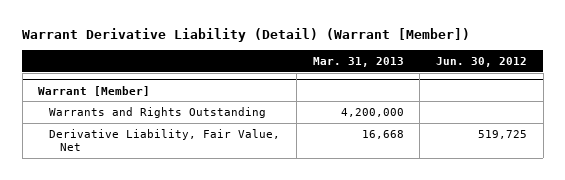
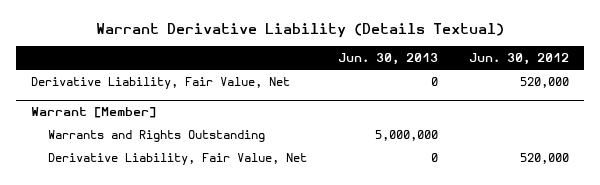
[22,28,471,43] Warrant Derivative Liability (Detail) (Warrant [Member]) -> [96,23,505,39] Warrant Derivative Liability (Details Textual)
[312,57,404,68] Mar. 31, 2013 -> none
none -> [337,53,438,66] Jun. 30, 2013
none -> [31,77,291,90] Derivative Liability, Fair Value, Net
[478,129,528,139] 519,725 -> [519,153,569,165] 520,000

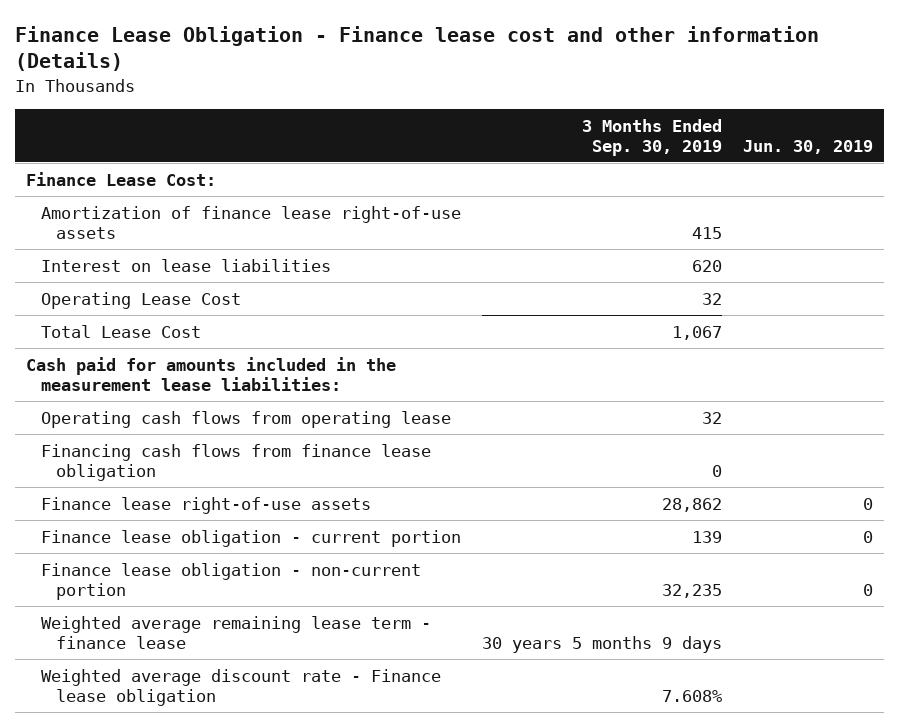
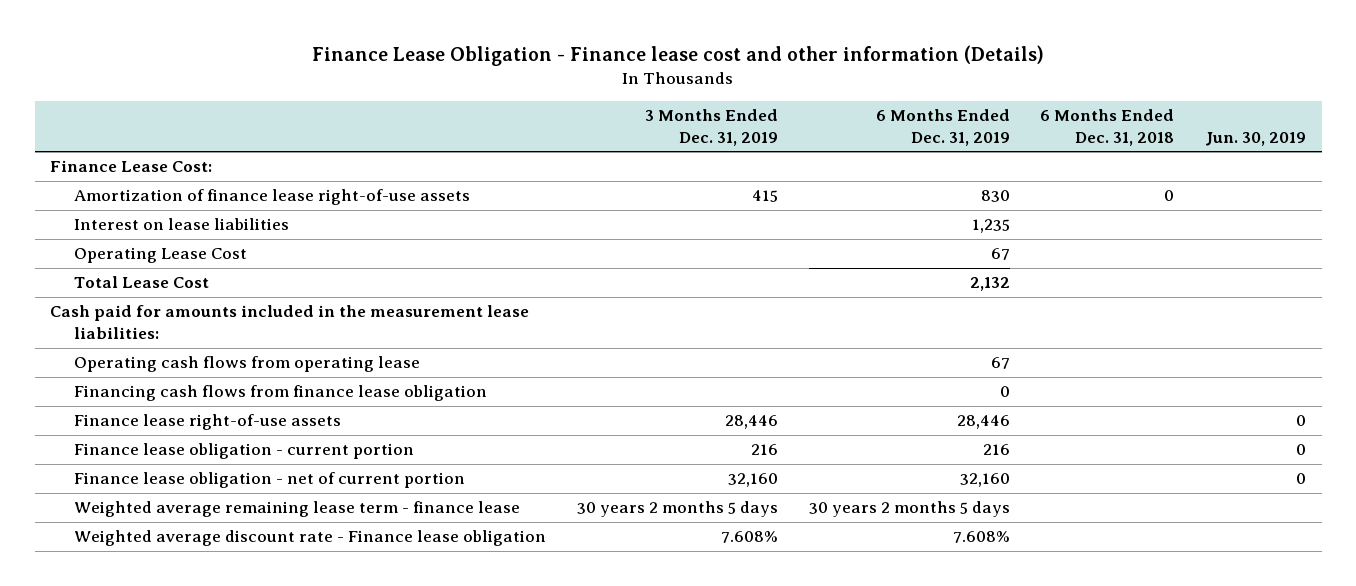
[581,118,722,156] 3 Months Ended Sep. 30, 2019 -> none
none -> [644,108,778,146] 3 Months Ended Dec. 31, 2019
none -> [875,108,1010,146] 6 Months Ended Dec. 31, 2019
none -> [1040,108,1175,146] 6 Months Ended Dec. 31, 2018
[40,562,421,600] Finance lease obligation - non-current portion -> [73,472,465,489] Finance lease obligation - net of current portion

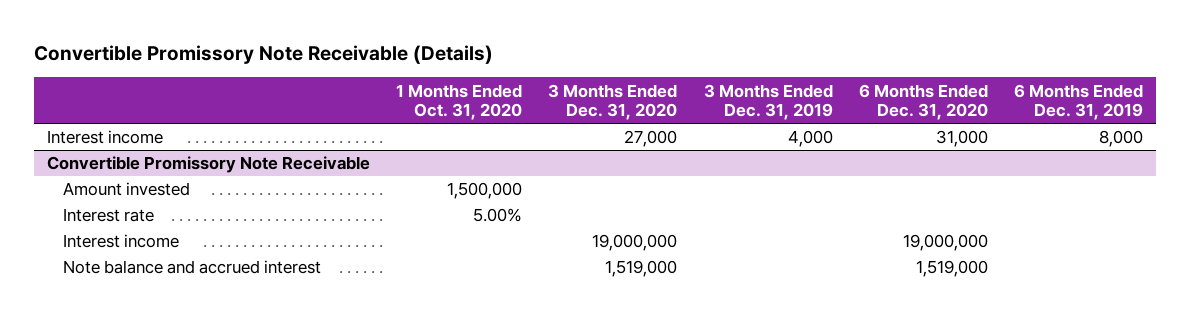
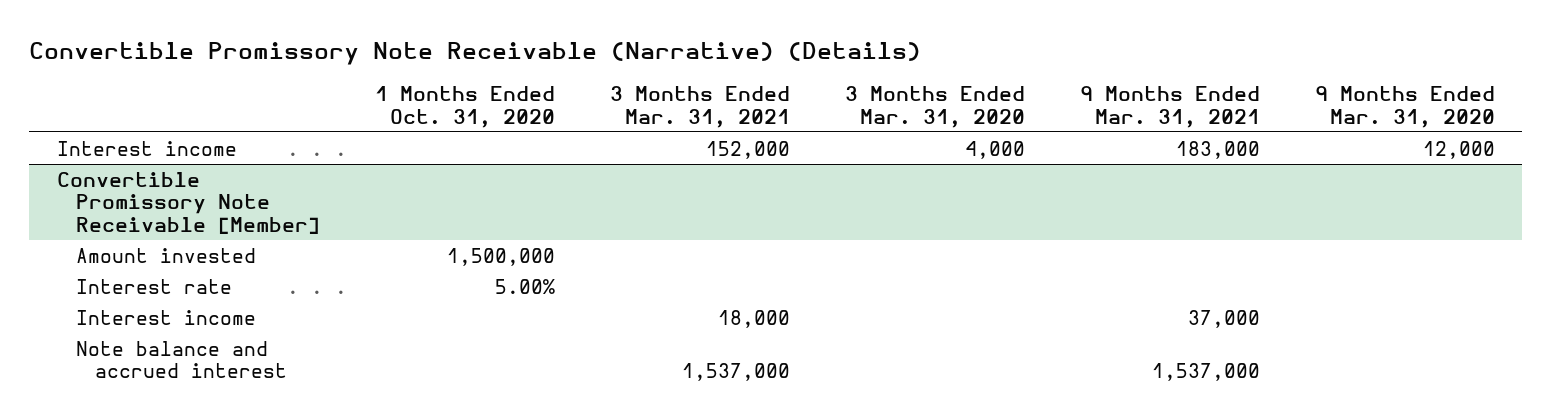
[33,45,493,65] Convertible Promissory Note Receivable (Details) -> [29,42,922,66] Convertible Promissory Note Receivable (Narrative) (Details)
[548,83,678,121] 3 Months Ended Dec. 31, 2020 -> none
[703,83,833,121] 3 Months Ended Dec. 31, 2019 -> none
[859,83,989,121] 6 Months Ended Dec. 31, 2020 -> none
[1014,83,1144,121] 6 Months Ended Dec. 31, 2019 -> none
none -> [609,85,790,128] 3 Months Ended Mar. 31, 2021
none -> [844,85,1025,128] 3 Months Ended Mar. 31, 2020
none -> [1079,85,1260,128] 9 Months Ended Mar. 31, 2021
none -> [1314,85,1495,128] 9 Months Ended Mar. 31, 2020
[46,156,370,174] Convertible Promissory Note Receivable -> [56,171,320,234] Convertible Promissory Note Receivable [Member]

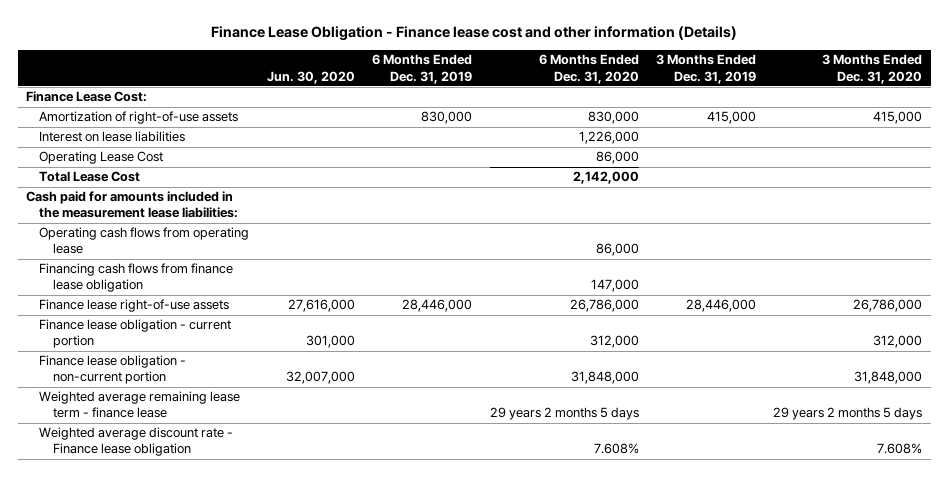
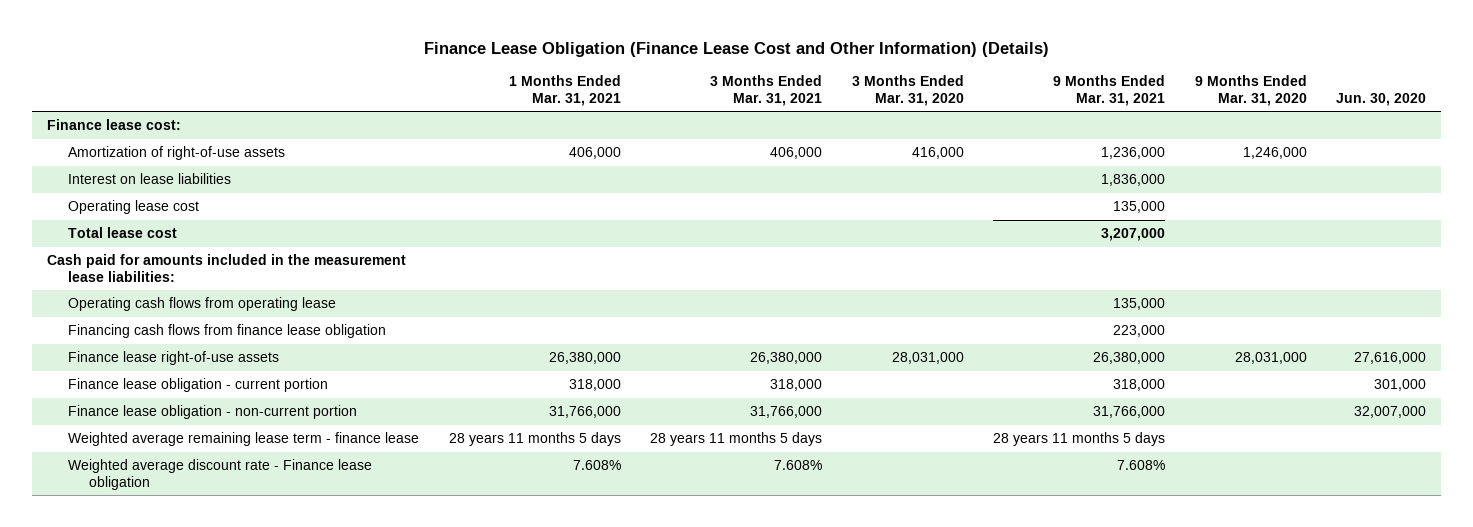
[211,26,738,42] Finance Lease Obligation - Finance lease cost and other information (Details) -> [423,42,1049,58] Finance Lease Obligation (Finance Lease Cost and Other Information) (Details)
[372,54,473,84] 6 Months Ended Dec. 31, 2019 -> none
[538,54,639,84] 6 Months Ended Dec. 31, 2020 -> none
[655,54,756,84] 3 Months Ended Dec. 31, 2019 -> none
[822,54,923,84] 3 Months Ended Dec. 31, 2020 -> none
none -> [508,75,621,106] 1 Months Ended Mar. 31, 2021
none -> [710,75,823,106] 3 Months Ended Mar. 31, 2021
none -> [851,75,964,106] 3 Months Ended Mar. 31, 2020
none -> [1053,75,1166,106] 9 Months Ended Mar. 31, 2021
none -> [1194,75,1307,106] 9 Months Ended Mar. 31, 2020
[26,91,148,103] Finance Lease Cost: -> [46,119,181,131] Finance lease cost:
[39,151,164,165] Operating Lease Cost -> [67,200,199,215] Operating lease cost
[39,171,141,183] Total Lease Cost -> [67,227,177,239] Total lease cost

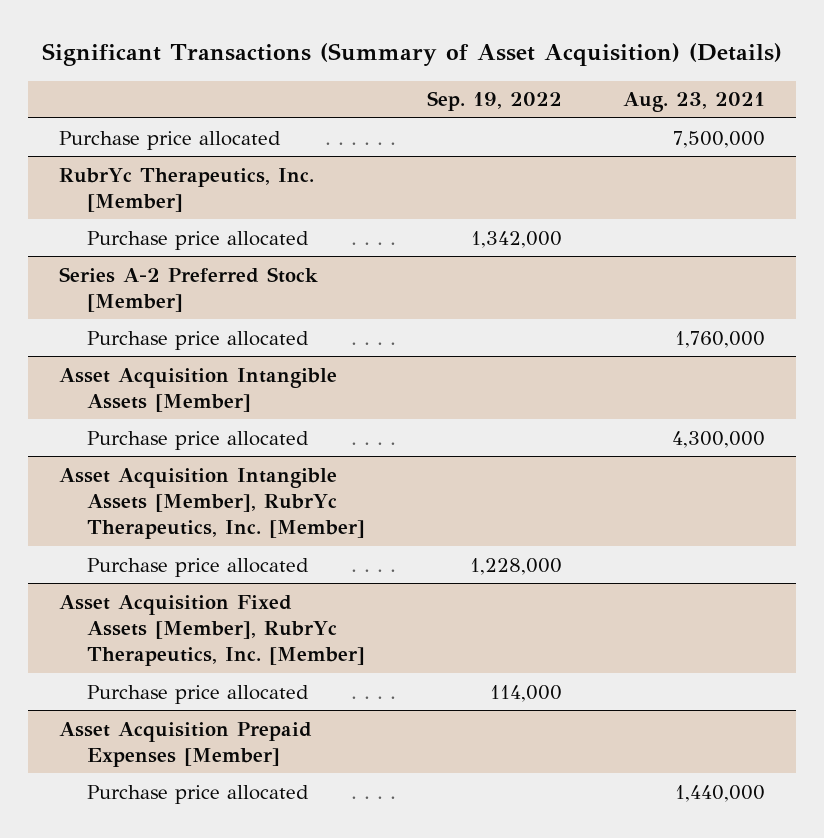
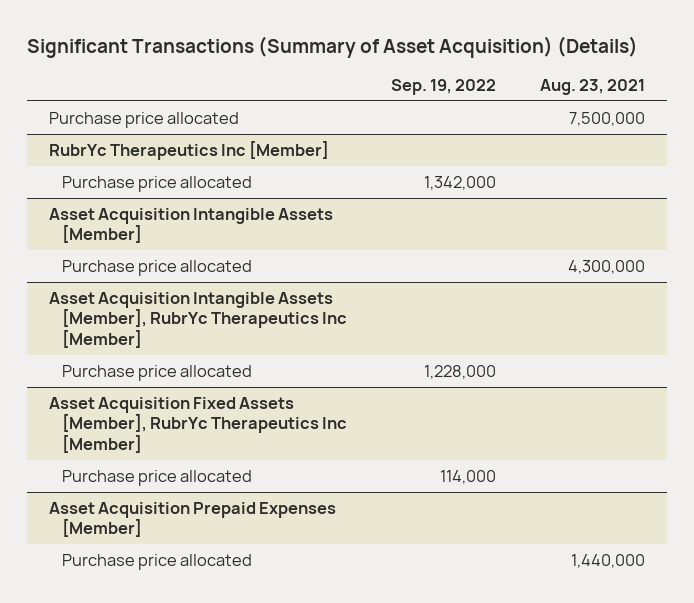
[58,167,314,212] RubrYc Therapeutics, Inc. [Member] -> [48,140,329,160] RubrYc Therapeutics Inc [Member]
[58,266,318,312] Series A-2 Preferred Stock [Member] -> none
[87,330,310,350] Purchase price allocated -> none
[58,467,366,540] Asset Acquisition Intangible Assets [Member], RubrYc Therapeutics, Inc. [Member] -> [48,291,348,348] Asset Acquisition Intangible Assets [Member], RubrYc Therapeutics Inc [Member]
[58,594,366,667] Asset Acquisition Fixed Assets [Member], RubrYc Therapeutics, Inc. [Member] -> [48,396,348,453] Asset Acquisition Fixed Assets [Member], RubrYc Therapeutics Inc [Member]

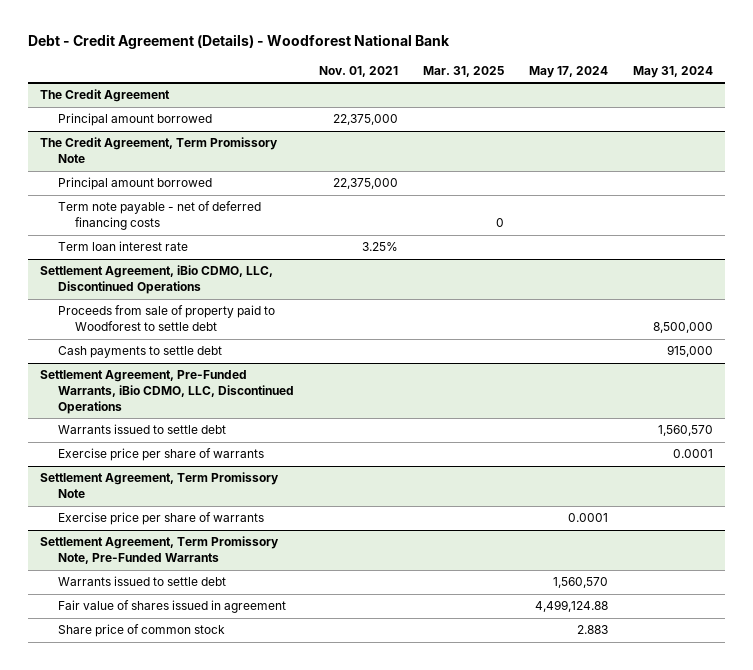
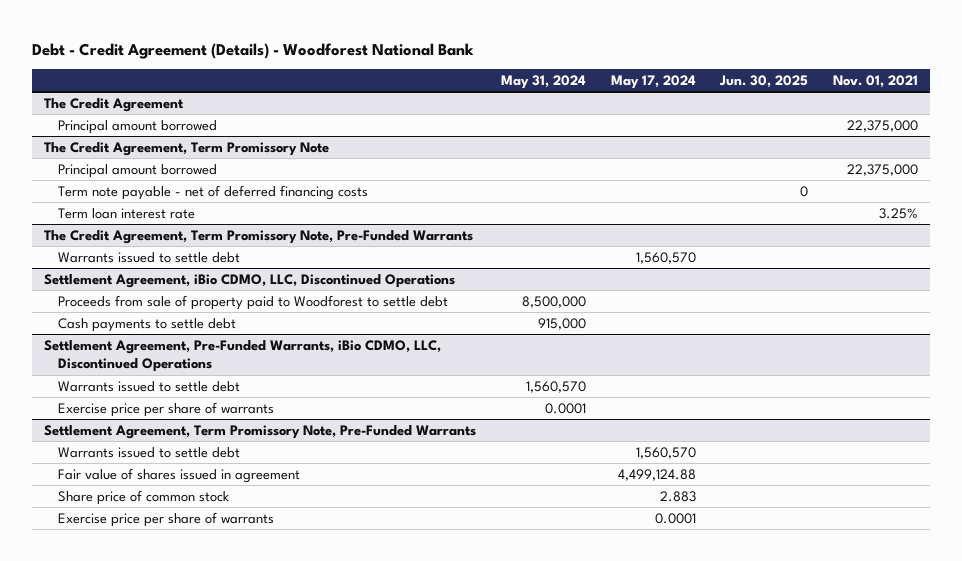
[422,65,504,77] Mar. 31, 2025 -> none
none -> [719,74,809,88] Jun. 30, 2025
none -> [44,229,474,244] The Credit Agreement, Term Promissory Note, Pre-Funded Warrants
none -> [58,251,241,263] Warrants issued to settle debt
[40,472,280,499] Settlement Agreement, Term Promissory Note -> none
[57,512,264,526] Exercise price per share of warrants -> none
none -> [58,511,275,527] Exercise price per share of warrants

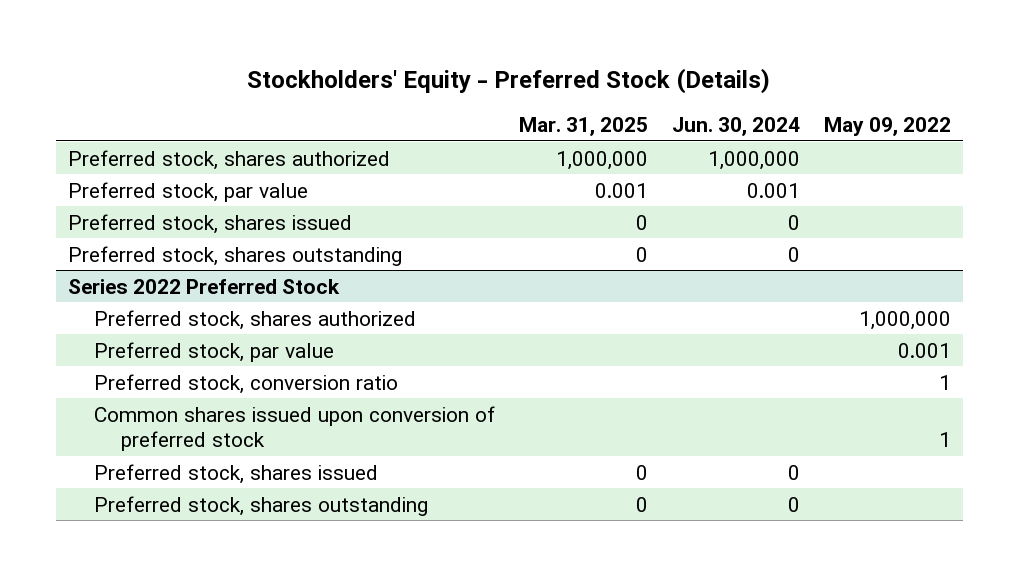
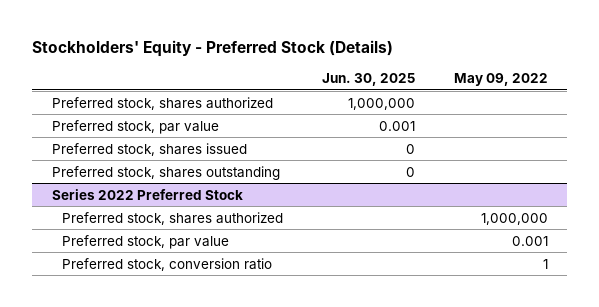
[519,117,649,137] Mar. 31, 2025 -> none
[672,117,801,137] Jun. 30, 2024 -> none
none -> [321,72,415,86] Jun. 30, 2025
[94,405,496,452] Common shares issued upon conversion of preferred stock -> none
[94,463,379,484] Preferred stock, shares issued -> none
[94,495,429,516] Preferred stock, shares outstanding -> none

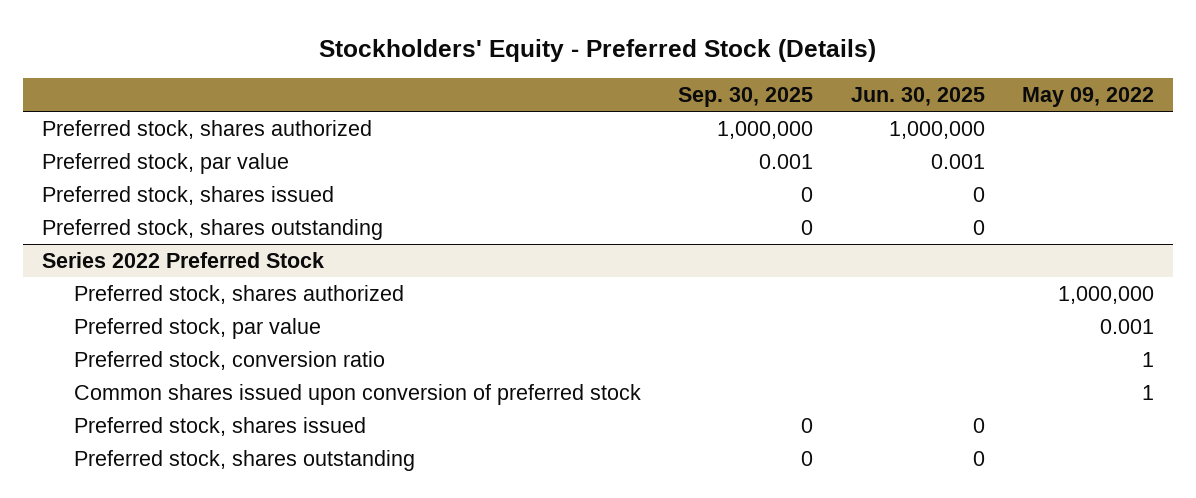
none -> [678,86,814,107] Sep. 30, 2025
none -> [73,383,641,405] Common shares issued upon conversion of preferred stock
none -> [73,416,366,436] Preferred stock, shares issued
none -> [73,449,415,471] Preferred stock, shares outstanding

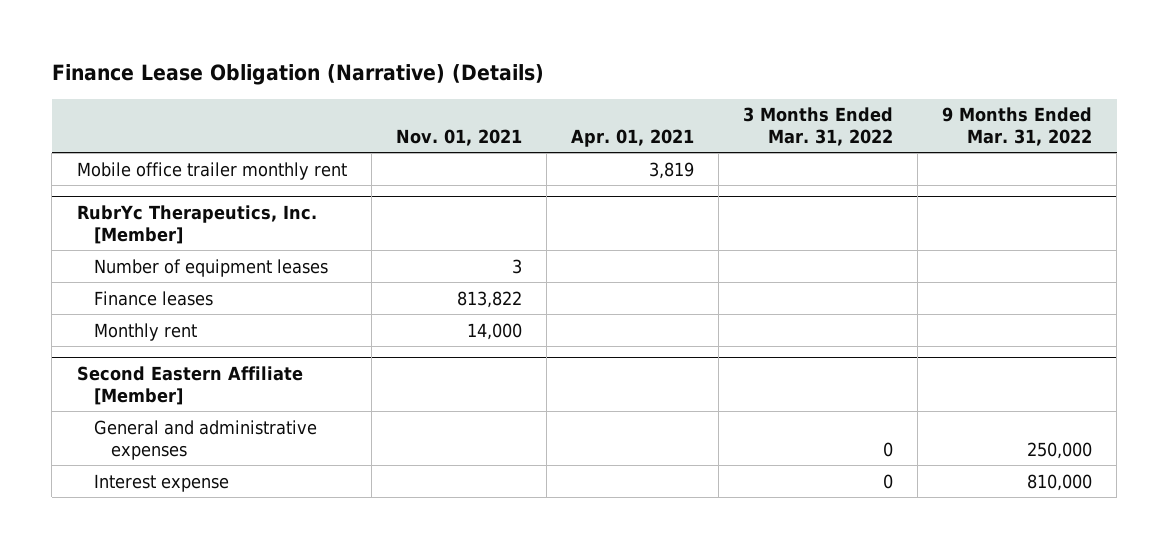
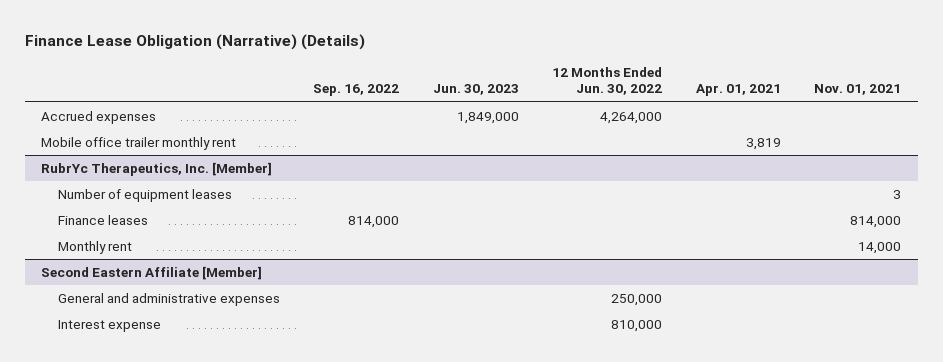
[743,107,894,147] 3 Months Ended Mar. 31, 2022 -> none
[942,107,1093,147] 9 Months Ended Mar. 31, 2022 -> none
none -> [313,84,400,97] Sep. 16, 2022
none -> [432,84,519,96] Jun. 30, 2023
none -> [552,66,663,96] 12 Months Ended Jun. 30, 2022
none -> [41,110,157,124] Accrued expenses
[456,290,522,308] 813,822 -> [850,215,902,228] 814,000

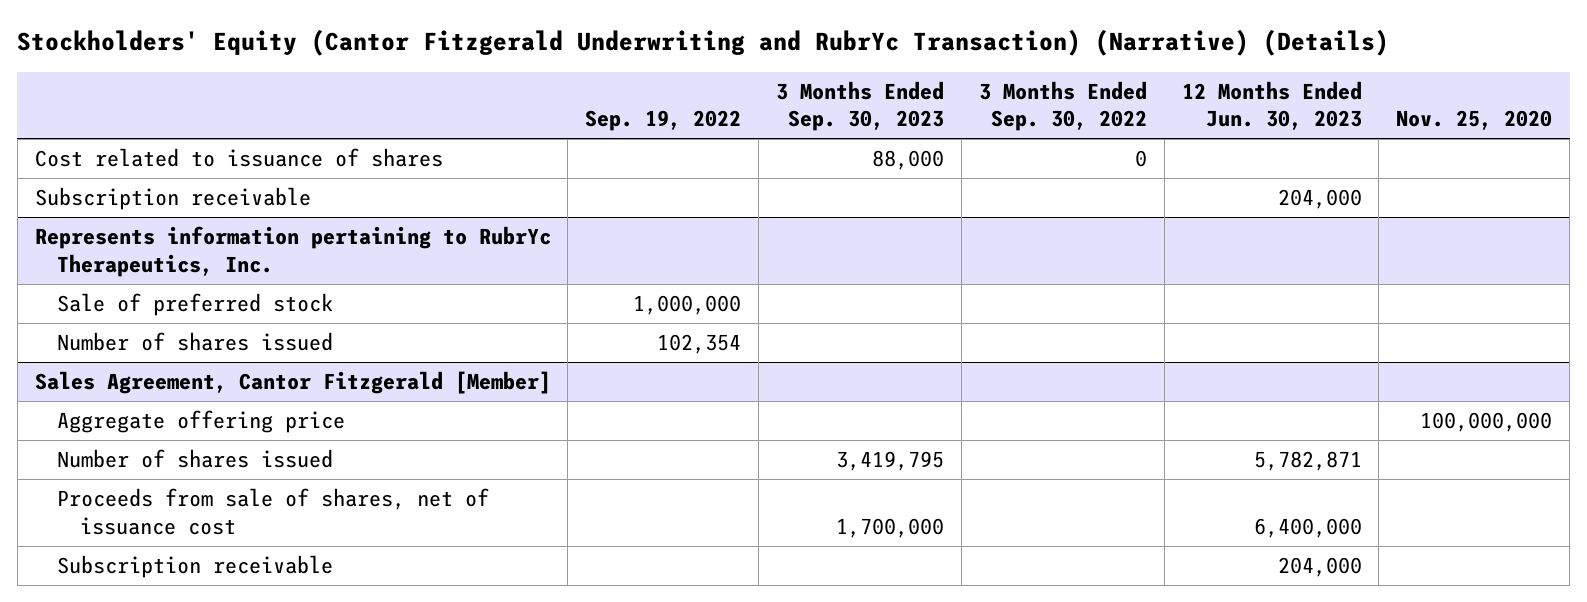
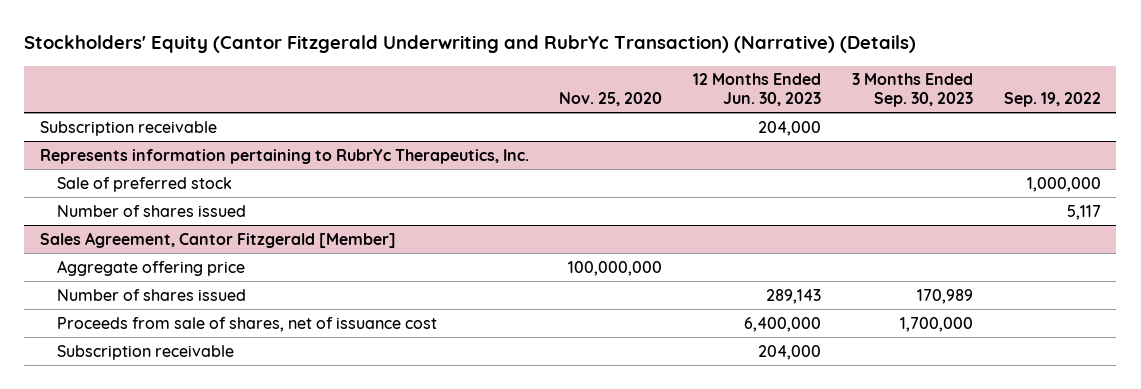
[978,80,1147,132] 3 Months Ended Sep. 30, 2022 -> none
[34,148,443,168] Cost related to issuance of shares -> none
[657,334,742,355] 102,354 -> [1066,204,1101,220] 5,117
[836,451,945,472] 3,419,795 -> [917,288,974,304] 170,989
[1253,451,1362,472] 5,782,871 -> [766,288,822,304] 289,143

